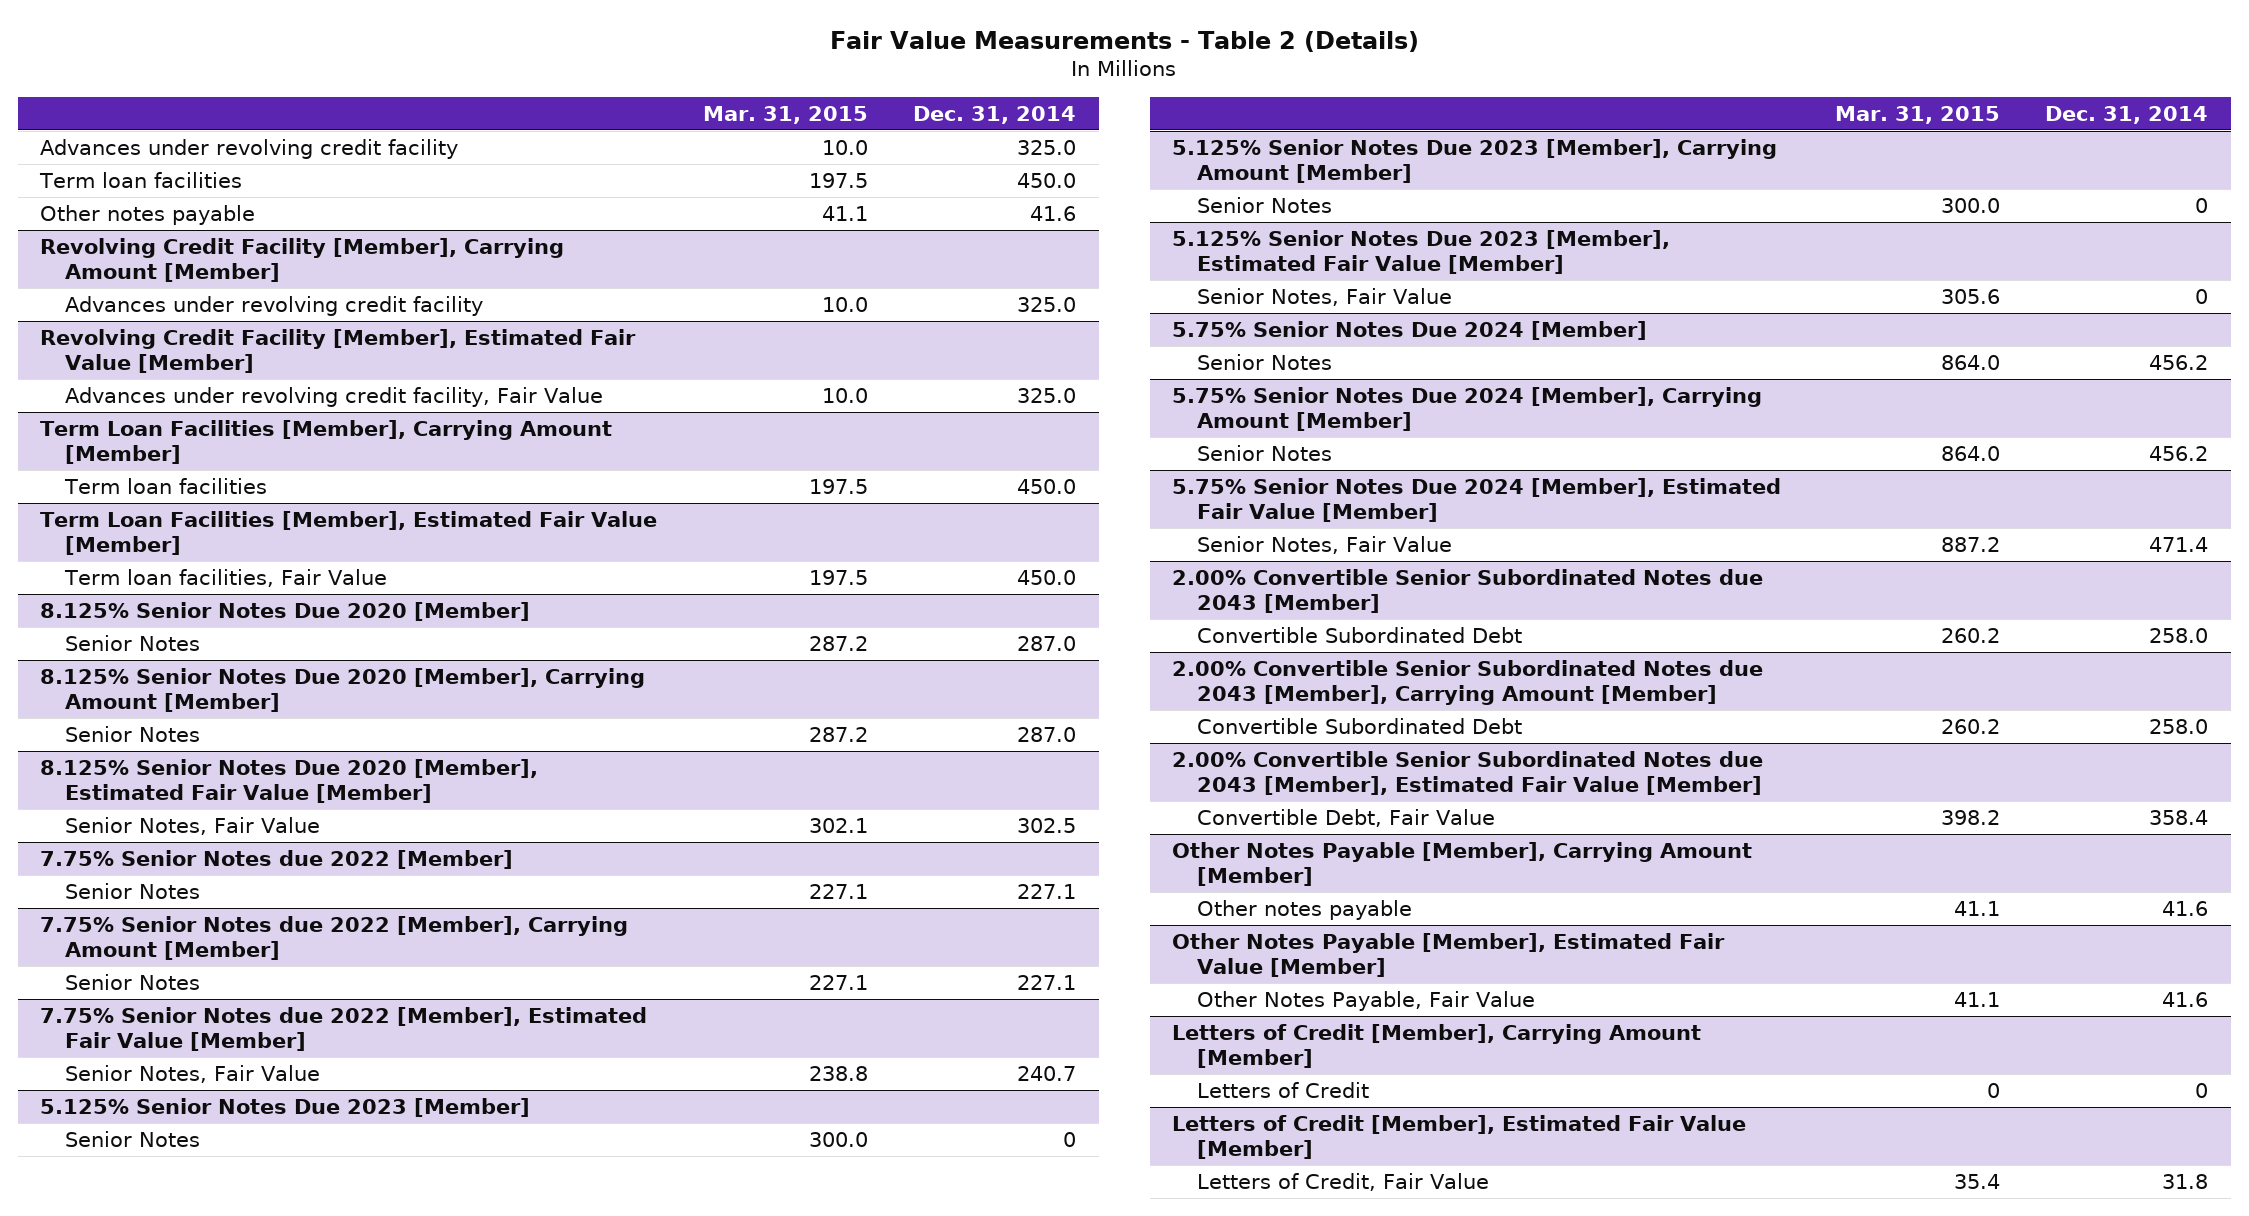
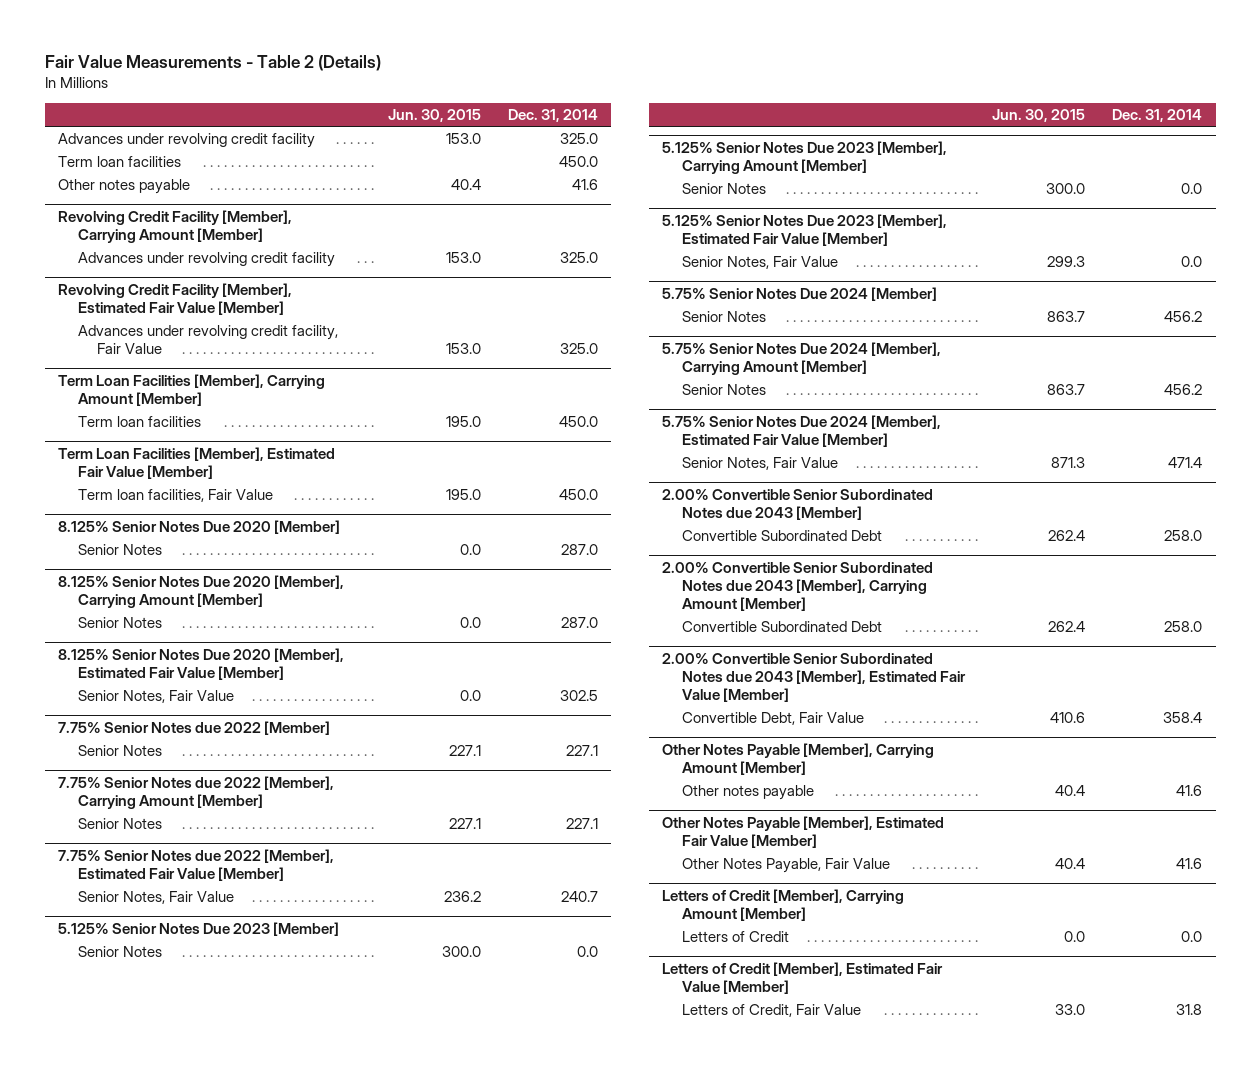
[702,105,868,124] Mar. 31, 2015 -> none
none -> [387,108,481,122] Jun. 30, 2015
[1063,1132,1077,1148] 0 -> [576,946,598,958] 0.0
[2195,198,2209,214] 0 -> [1181,183,1203,195] 0.0
[2195,289,2209,305] 0 -> [1181,256,1203,268] 0.0
[2195,1083,2209,1099] 0 -> [1181,931,1203,943] 0.0

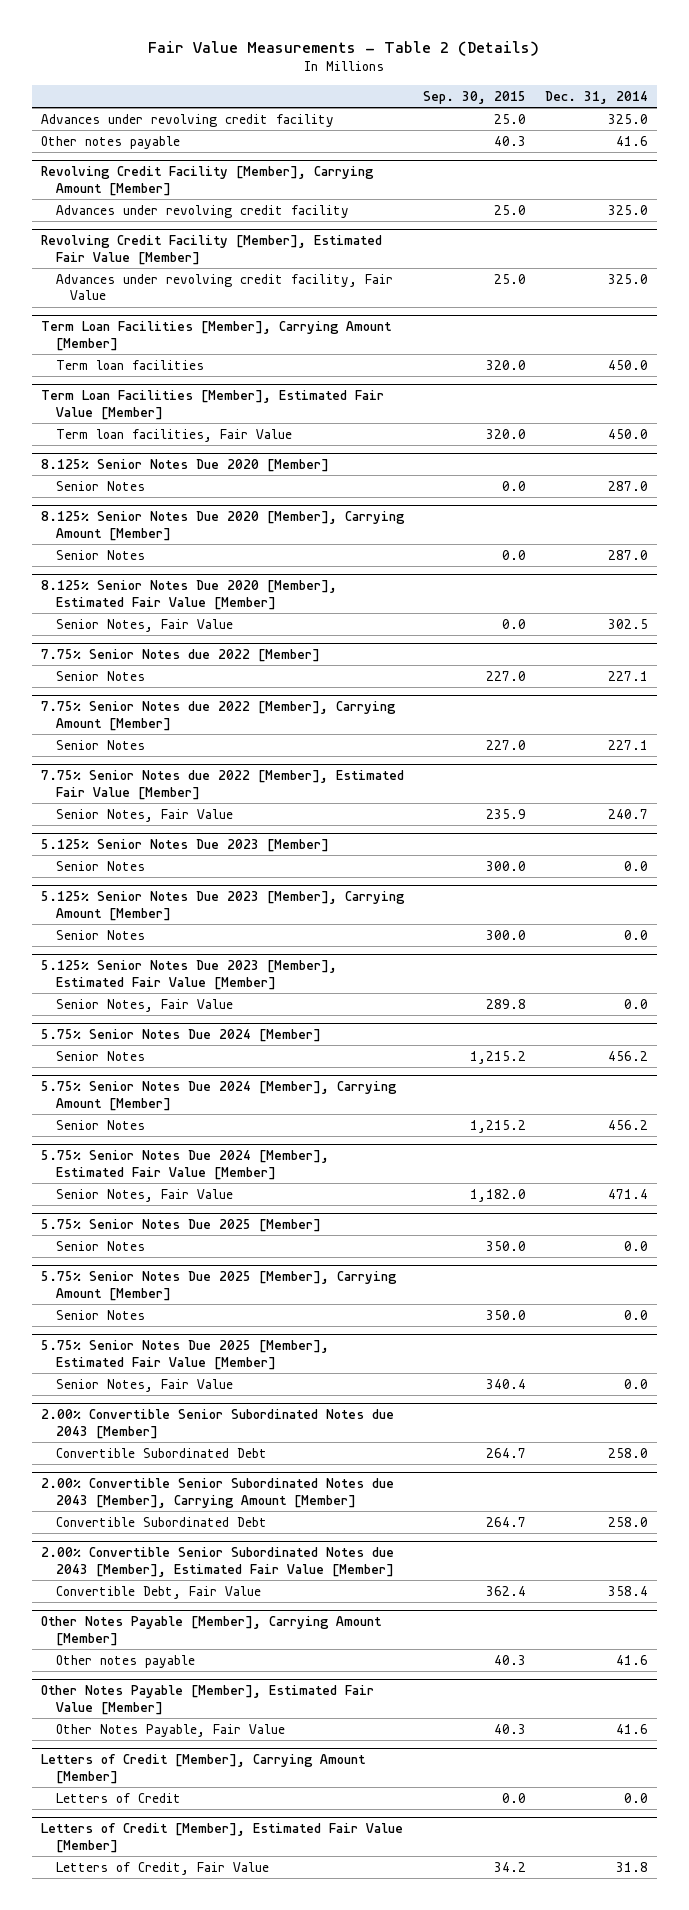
[387,108,481,122] Jun. 30, 2015 -> none
none -> [422,90,526,104] Sep. 30, 2015
[58,156,182,168] Term loan facilities -> none
none -> [40,1219,321,1233] 5.75% Senior Notes Due 2025 [Member]
none -> [55,1240,145,1251] Senior Notes
none -> [40,1271,397,1301] 5.75% Senior Notes Due 2025 [Member], Carrying Amount [Member]
none -> [55,1309,145,1320] Senior Notes
none -> [40,1340,329,1370] 5.75% Senior Notes Due 2025 [Member], Estimated Fair Value [Member]
none -> [55,1378,233,1392] Senior Notes, Fair Value

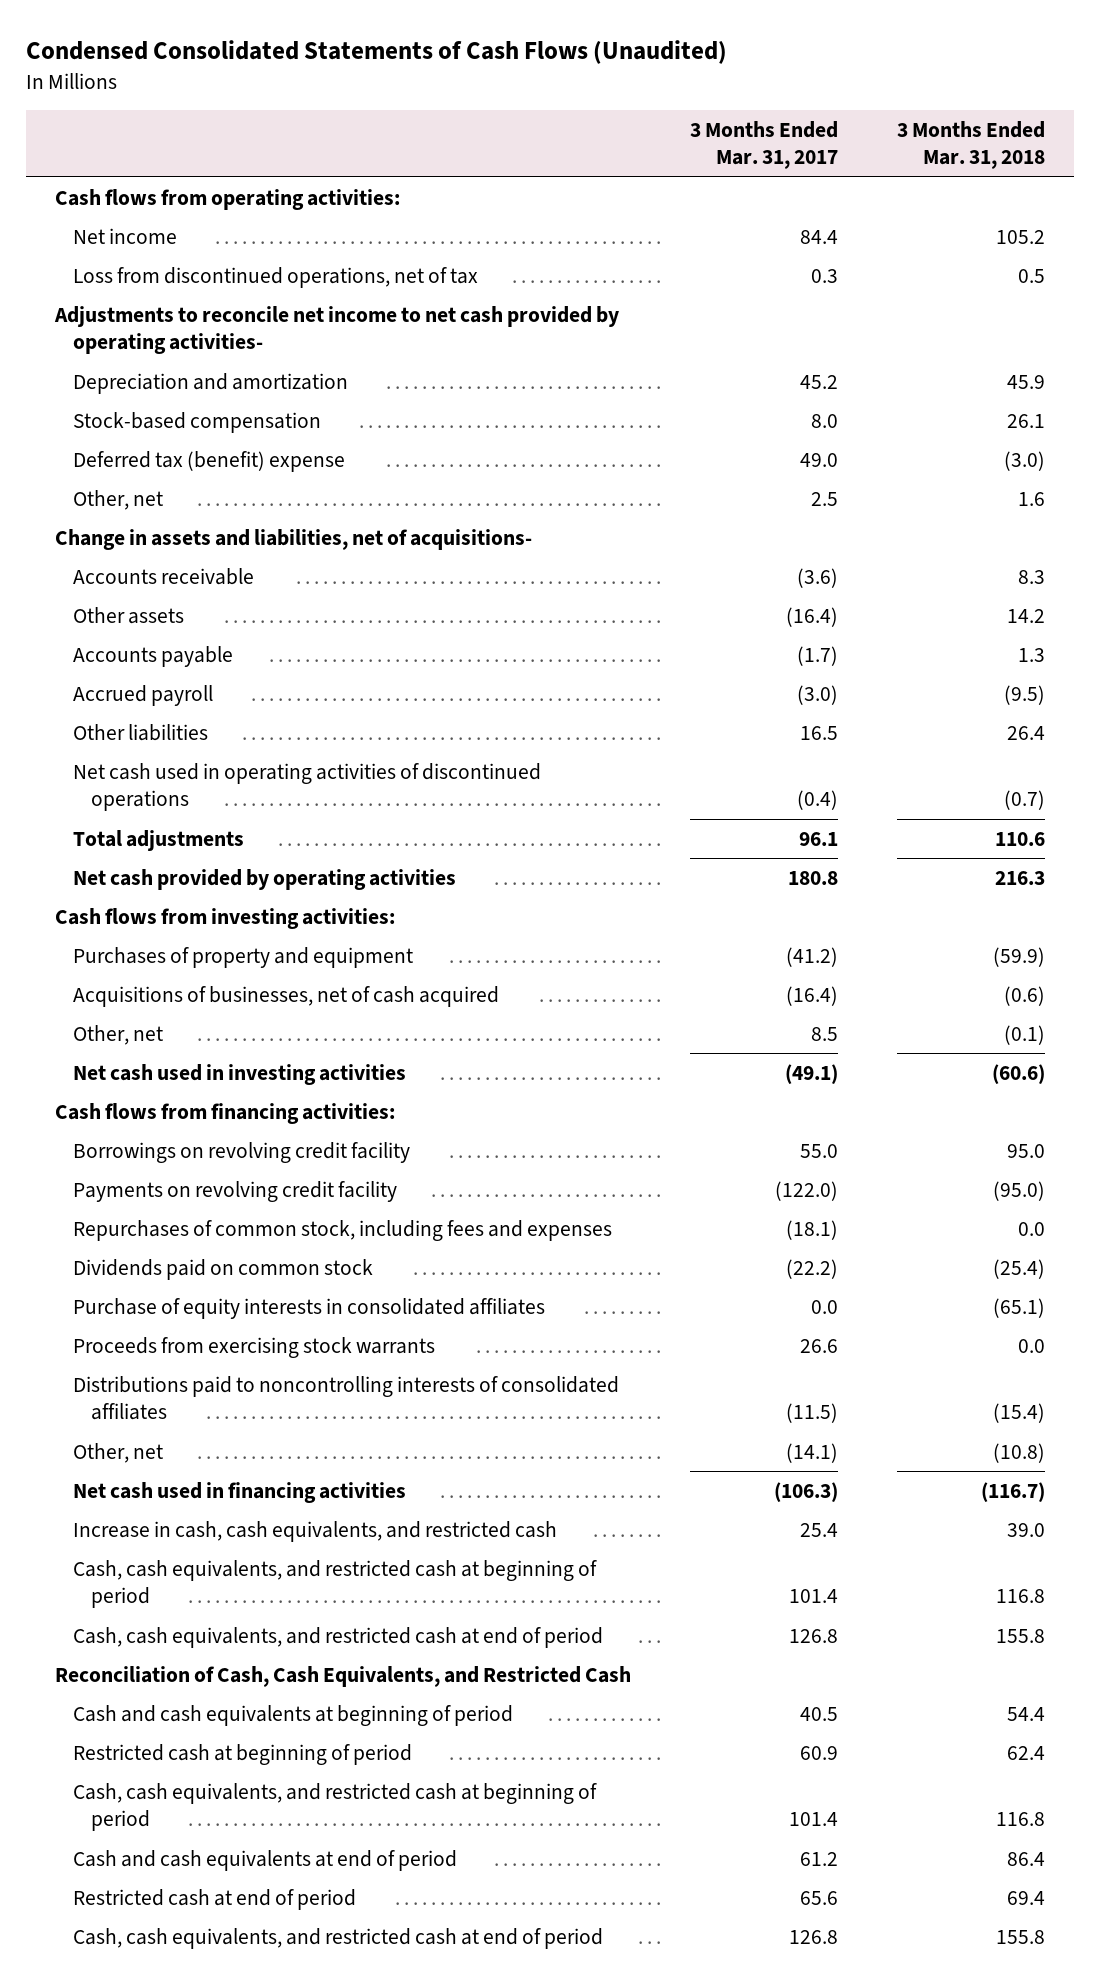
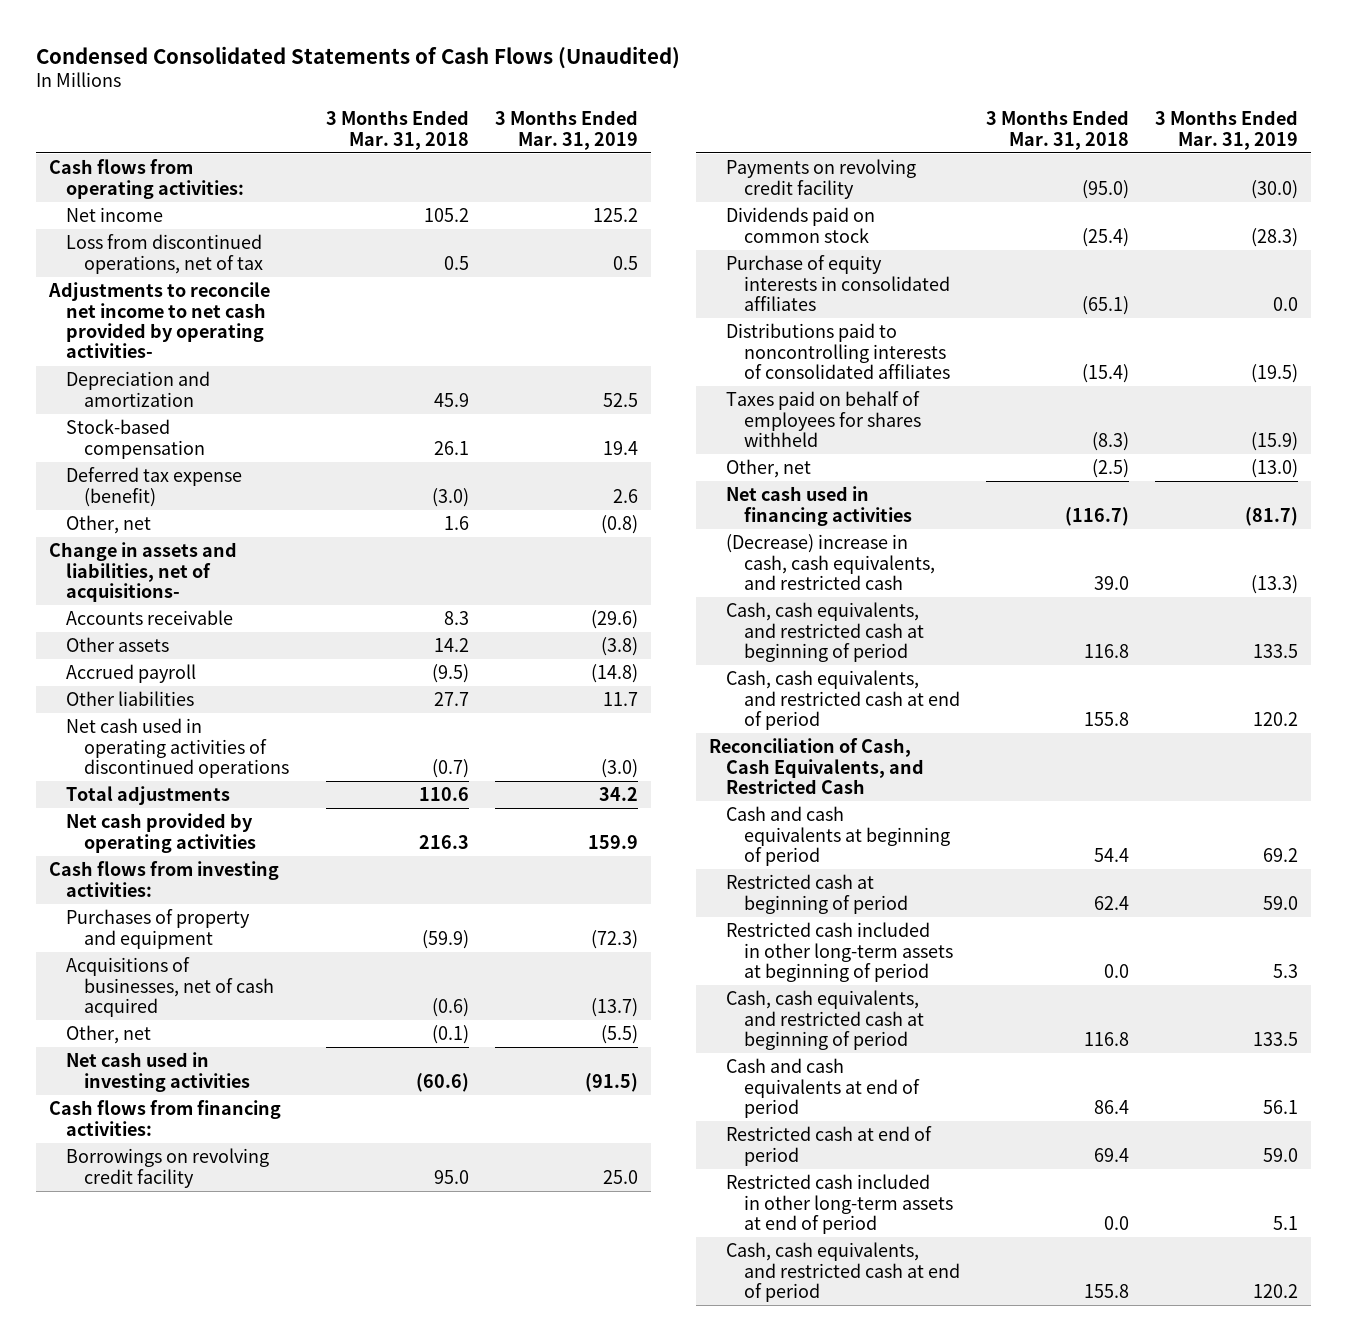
[690,121,839,170] 3 Months Ended Mar. 31, 2017 -> none
none -> [495,110,639,150] 3 Months Ended Mar. 31, 2019
[72,450,345,472] Deferred tax (benefit) expense -> [66,467,243,507] Deferred tax expense (benefit)
[72,645,233,667] Accounts payable -> none
[1006,725,1045,740] 26.4 -> [434,692,470,707] 27.7
[72,1219,612,1241] Repurchases of common stock, including fees and expenses -> none
[72,1336,435,1358] Proceeds from exercising stock warrants -> none
none -> [726,391,921,448] Taxes paid on behalf of employees for shares withheld
[992,1442,1045,1463] (10.8) -> [1091,459,1129,479] (2.5)
[72,1520,557,1542] Increase in cash, cash equivalents, and restricted cash -> [726,534,935,591] (Decrease) increase in cash, cash equivalents, and restricted cash
none -> [726,922,953,983] Restricted cash included in other long-term assets at beginning of period
none -> [726,1174,953,1235] Restricted cash included in other long-term assets at end of period

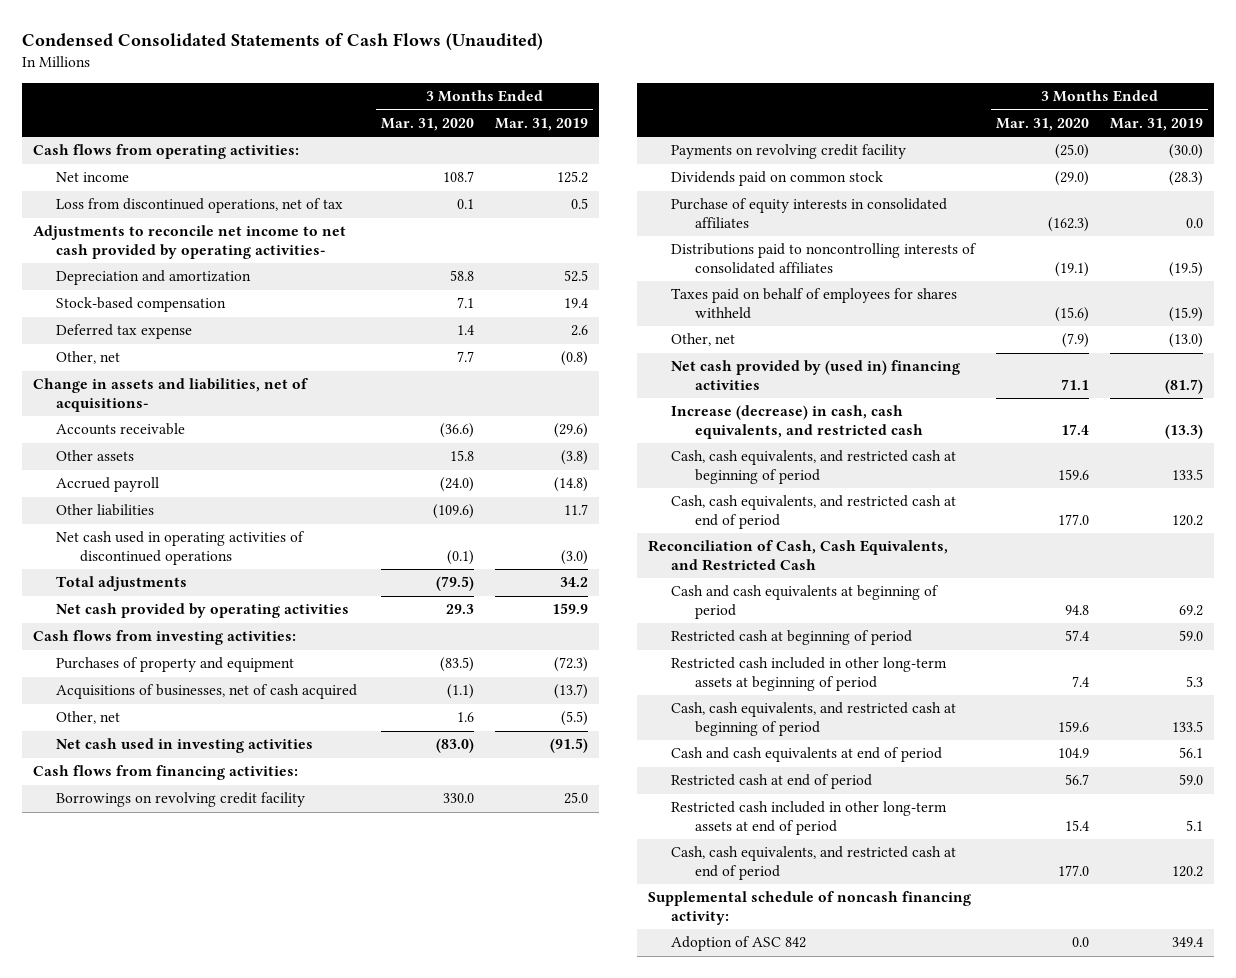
[326,110,470,150] 3 Months Ended Mar. 31, 2018 -> none
none -> [381,117,475,131] Mar. 31, 2020
[66,467,243,507] Deferred tax expense (benefit) -> [56,324,193,340] Deferred tax expense
[726,486,912,526] Net cash used in financing activities -> [671,360,961,390] Net cash provided by (used in) financing activities
[726,534,935,591] (Decrease) increase in cash, cash equivalents, and restricted cash -> [671,405,924,439] Increase (decrease) in cash, cash equivalents, and restricted cash
none -> [647,891,971,925] Supplemental schedule of noncash financing activity:
none -> [671,936,807,952] Adoption of ASC 842

